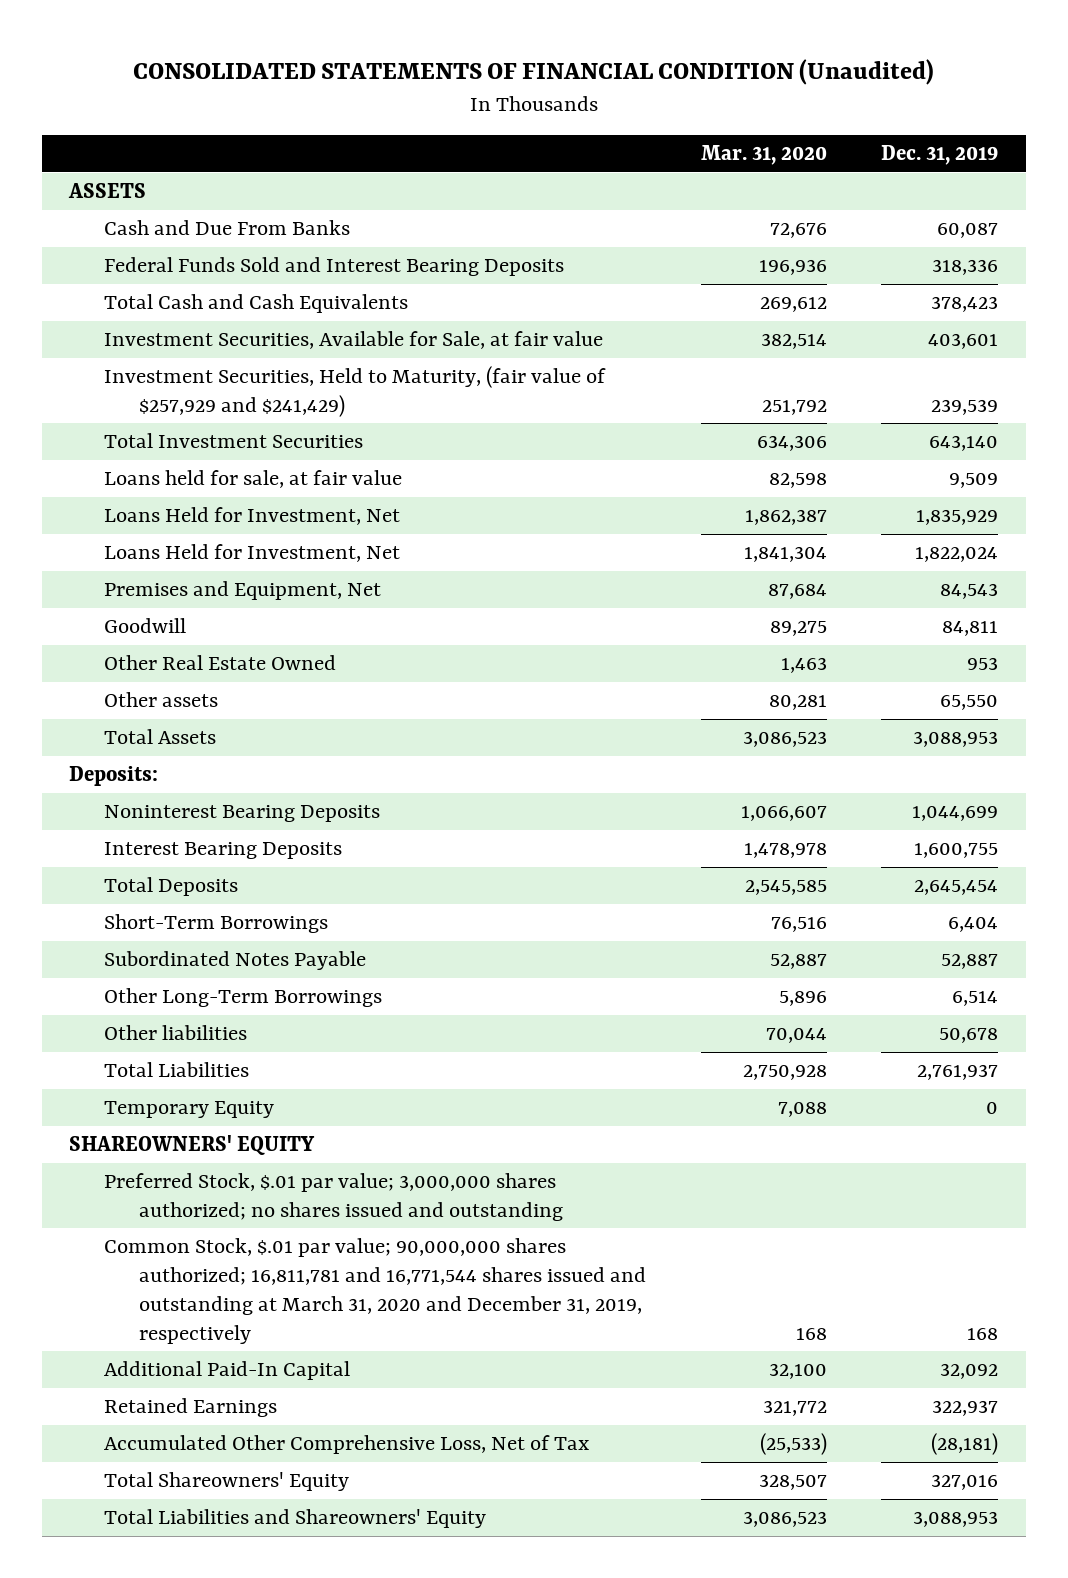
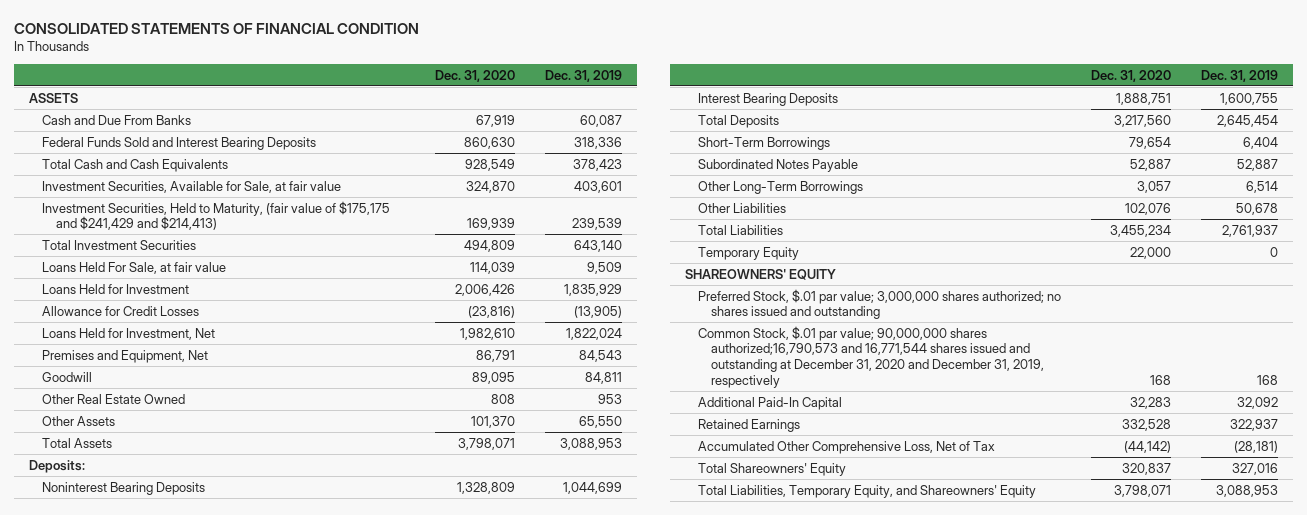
[132,59,934,86] CONSOLIDATED STATEMENTS OF FINANCIAL CONDITION (Unaudited) -> [13,22,419,34] CONSOLIDATED STATEMENTS OF FINANCIAL CONDITION
[700,145,827,166] Mar. 31, 2020 -> none
none -> [435,69,516,82] Dec. 31, 2020
[104,366,607,417] Investment Securities, Held to Maturity, (fair value of $257,929 and $241,429) -> [42,200,391,231] Investment Securities, Held to Maturity, (fair value of $175,175 and $241,429 and $214,413)
[104,470,403,489] Loans held for sale, at fair value -> [42,261,227,274] Loans Held For Sale, at fair value
[104,507,401,526] Loans Held for Investment, Net -> [42,283,190,294] Loans Held for Investment
none -> [42,305,200,316] Allowance for Credit Losses
[104,692,219,708] Other assets -> [42,415,116,426] Other Assets
[104,1025,248,1041] Other liabilities -> [698,202,787,213] Other Liabilities
[104,1238,647,1344] Common Stock, $.01 par value; 90,000,000 shares authorized; 16,811,781 and 16,771,544 shares issued and outstanding at March 31, 2020 and December 31, 2019, respectively -> [698,325,1045,388] Common Stock, $.01 par value; 90,000,000 shares authorized;16,790,573 and 16,771,544 shares issued and outstanding at December 31, 2020 and December 31, 2019, respectively
[104,1509,487,1529] Total Liabilities and Shareowners' Equity -> [698,484,1037,498] Total Liabilities, Temporary Equity, and Shareowners' Equity

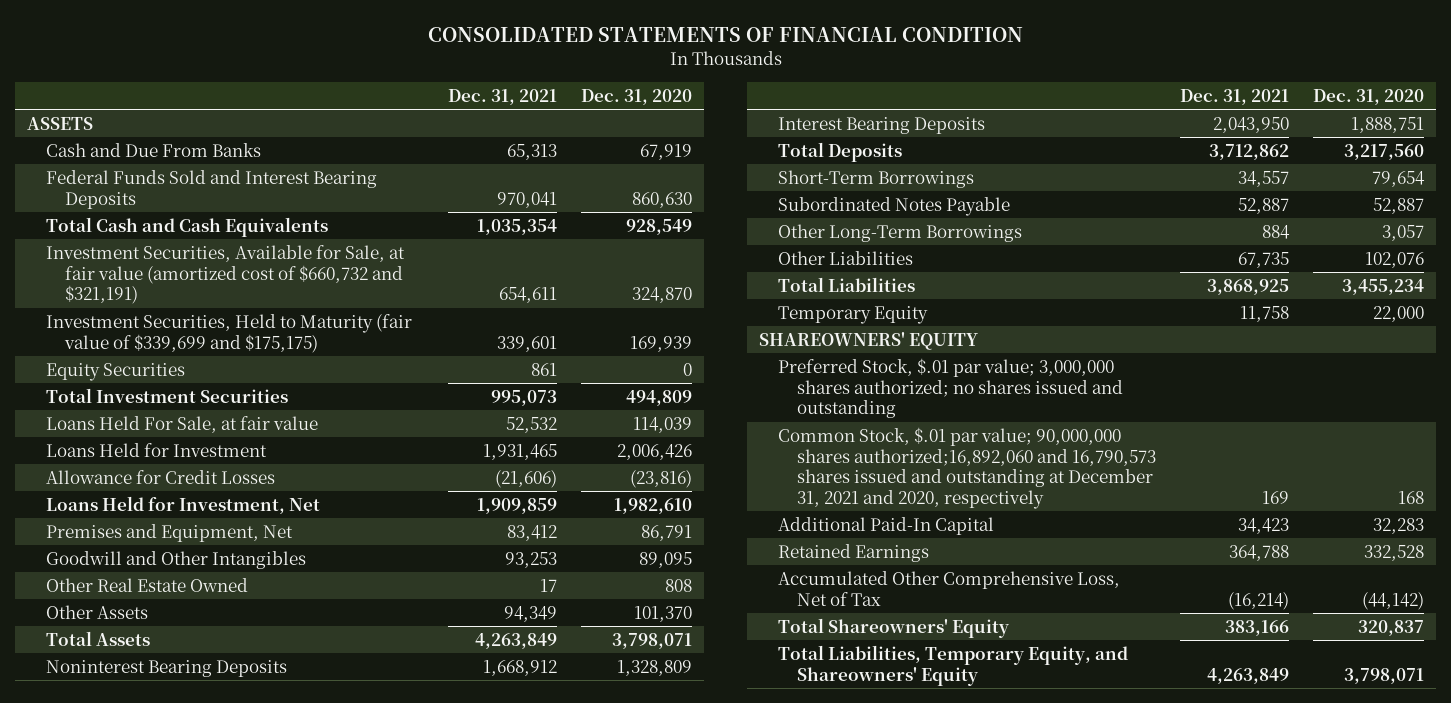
[545,69,623,82] Dec. 31, 2019 -> none
none -> [447,88,557,105] Dec. 31, 2021
[42,180,342,193] Investment Securities, Available for Sale, at fair value -> [45,244,405,305] Investment Securities, Available for Sale, at fair value (amortized cost of $660,732 and $321,191)
[42,200,391,231] Investment Securities, Held to Maturity, (fair value of $175,175 and $241,429 and $214,413) -> [45,313,412,353] Investment Securities, Held to Maturity (fair value of $339,699 and $175,175)
none -> [45,362,185,381] Equity Securities
[42,371,93,382] Goodwill -> [45,550,306,569] Goodwill and Other Intangibles
[28,459,85,473] Deposits: -> none
[698,325,1045,388] Common Stock, $.01 par value; 90,000,000 shares authorized;16,790,573 and 16,771,544 shares issued and outstanding at December 31, 2020 and December 31, 2019, respectively -> [777,426,1156,510] Common Stock, $.01 par value; 90,000,000 shares authorized;16,892,060 and 16,790,573 shares issued and outstanding at December 31, 2021 and 2020, respectively

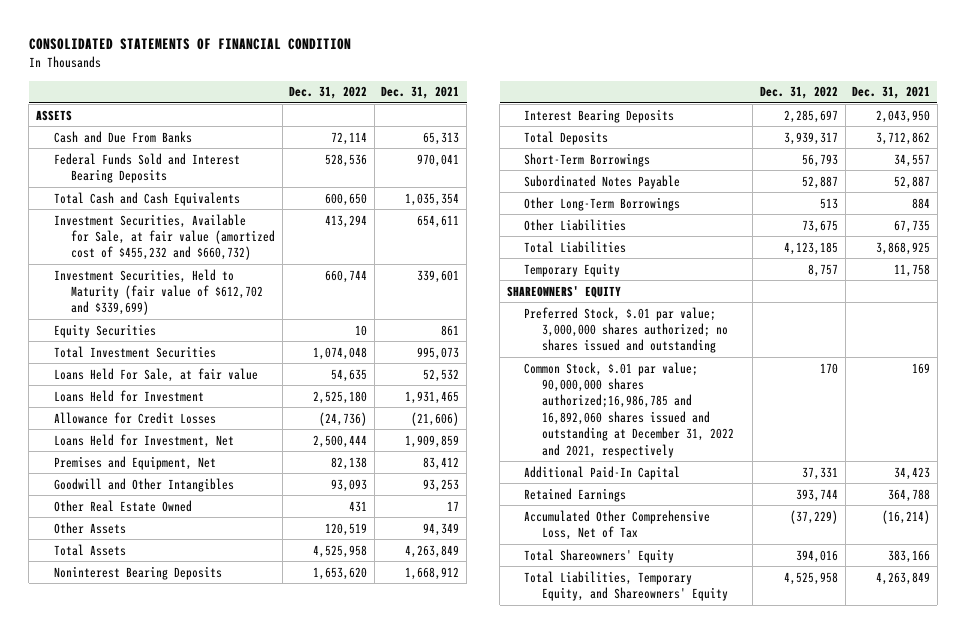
[581,88,693,105] Dec. 31, 2020 -> none
none -> [289,86,368,100] Dec. 31, 2022
[45,244,405,305] Investment Securities, Available for Sale, at fair value (amortized cost of $660,732 and $321,191) -> [53,213,276,261] Investment Securities, Available for Sale, at fair value (amortized cost of $455,232 and $660,732)
[45,313,412,353] Investment Securities, Held to Maturity (fair value of $339,699 and $175,175) -> [53,268,264,316] Investment Securities, Held to Maturity (fair value of $612,702 and $339,699)
[777,426,1156,510] Common Stock, $.01 par value; 90,000,000 shares authorized;16,892,060 and 16,790,573 shares issued and outstanding at December 31, 2021 and 2020, respectively -> [524,361,734,458] Common Stock, $.01 par value; 90,000,000 shares authorized;16,986,785 and 16,892,060 shares issued and outstanding at December 31, 2022 and 2021, respectively

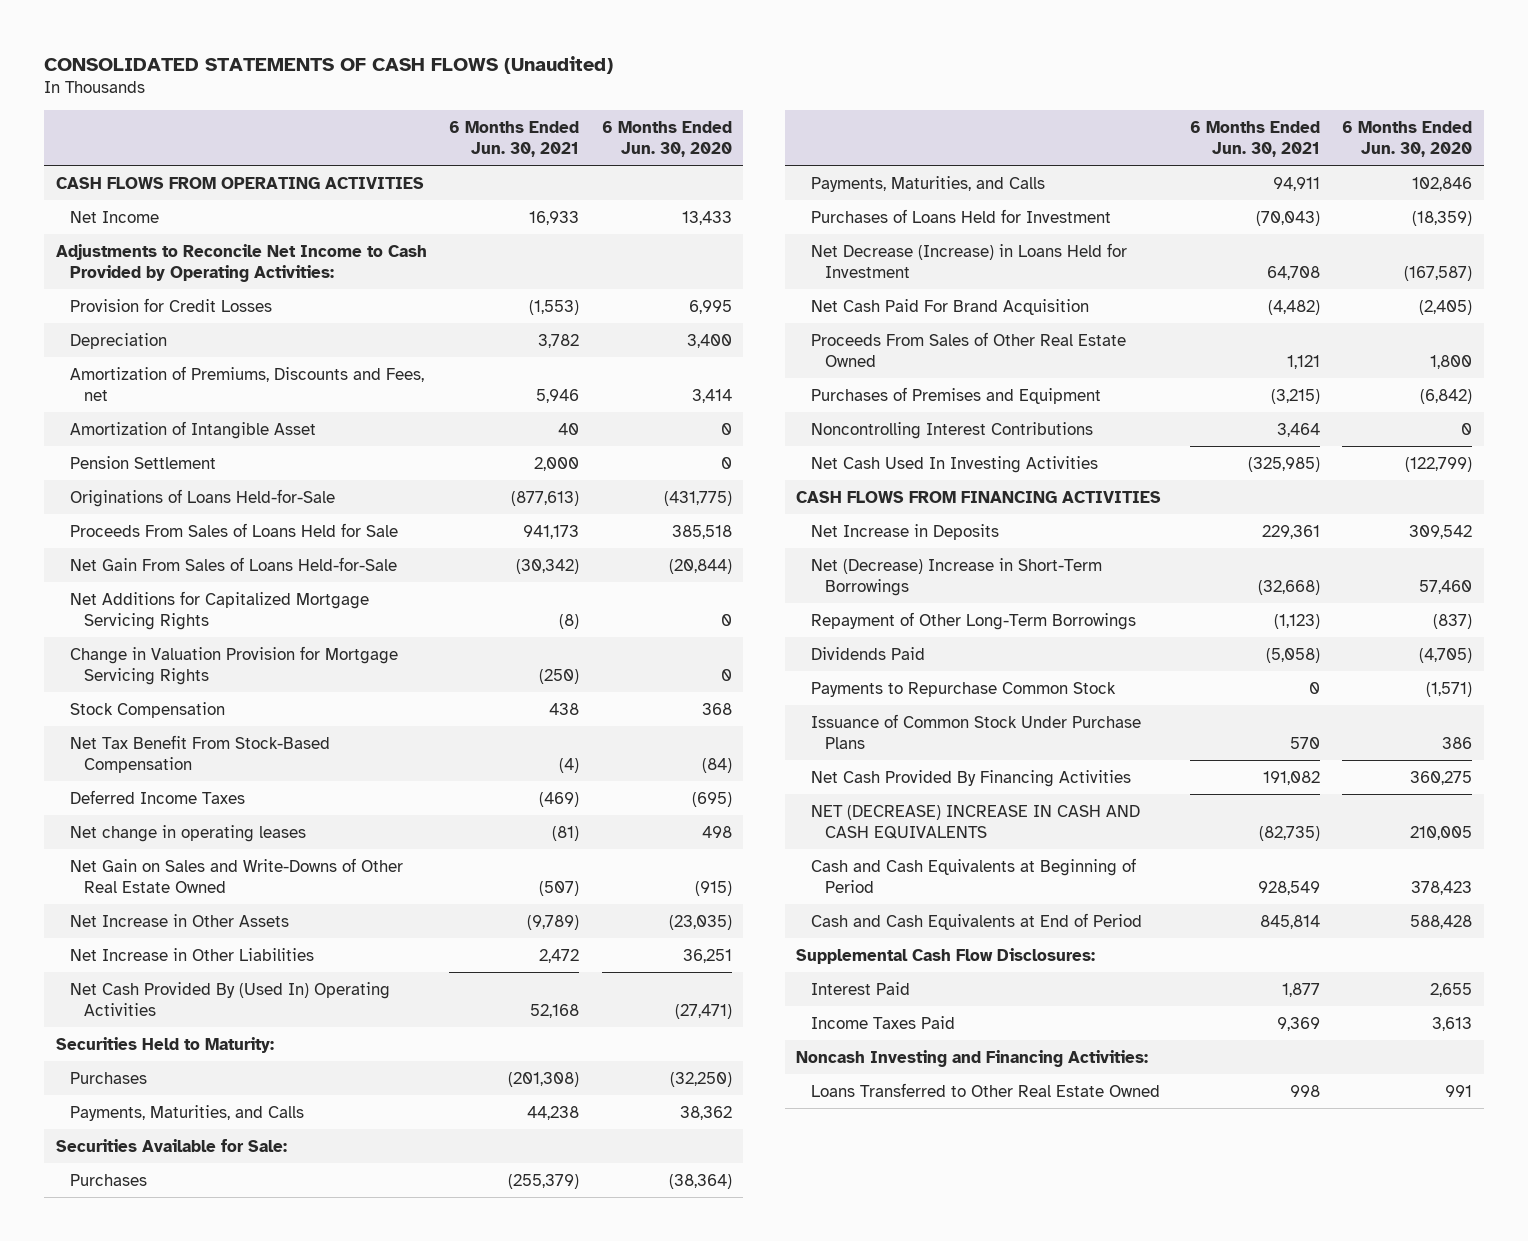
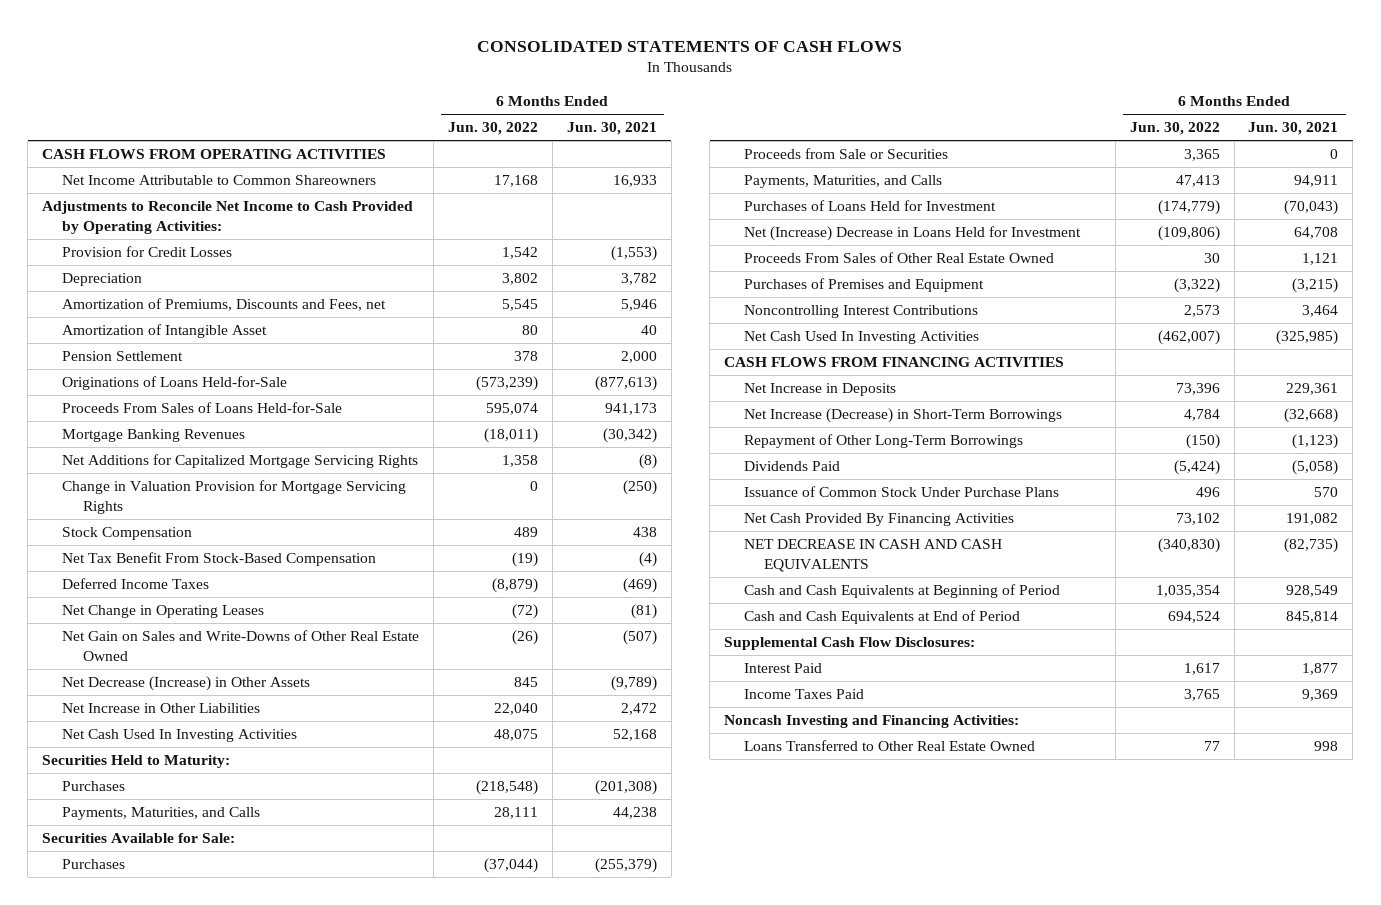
[44,55,614,74] CONSOLIDATED STATEMENTS OF CASH FLOWS (Unaudited) -> [477,40,903,52] CONSOLIDATED STATEMENTS OF CASH FLOWS
[601,120,732,157] 6 Months Ended Jun. 30, 2020 -> none
none -> [448,122,539,136] Jun. 30, 2022
[69,210,159,223] Net Income -> [62,175,377,186] Net Income Attributable to Common Shareowners
[69,522,398,537] Proceeds From Sales of Loans Held for Sale -> [62,402,343,414] Proceeds From Sales of Loans Held-for-Sale
[69,556,397,571] Net Gain From Sales of Loans Held-for-Sale -> [62,429,246,443] Mortgage Banking Revenues
[69,824,306,842] Net change in operating leases -> [62,605,265,619] Net Change in Operating Leases
[69,913,289,927] Net Increase in Other Assets -> [62,676,311,692] Net Decrease (Increase) in Other Assets
[69,981,390,1016] Net Cash Provided By (Used In) Operating Activities -> [62,729,298,743] Net Cash Used In Investing Activities
none -> [744,148,949,160] Proceeds from Sale or Securities
[810,298,1089,315] Net Cash Paid For Brand Acquisition -> none
[810,242,1127,278] Net Decrease (Increase) in Loans Held for Investment -> [744,226,1082,242] Net (Increase) Decrease in Loans Held for Investment
[810,557,1102,596] Net (Decrease) Increase in Short-Term Borrowings -> [744,408,1063,424] Net Increase (Decrease) in Short-Term Borrowings
[810,681,1116,697] Payments to Repurchase Common Stock -> none
[810,804,1140,839] NET (DECREASE) INCREASE IN CASH AND CASH EQUIVALENTS -> [744,539,1003,573] NET DECREASE IN CASH AND CASH EQUIVALENTS

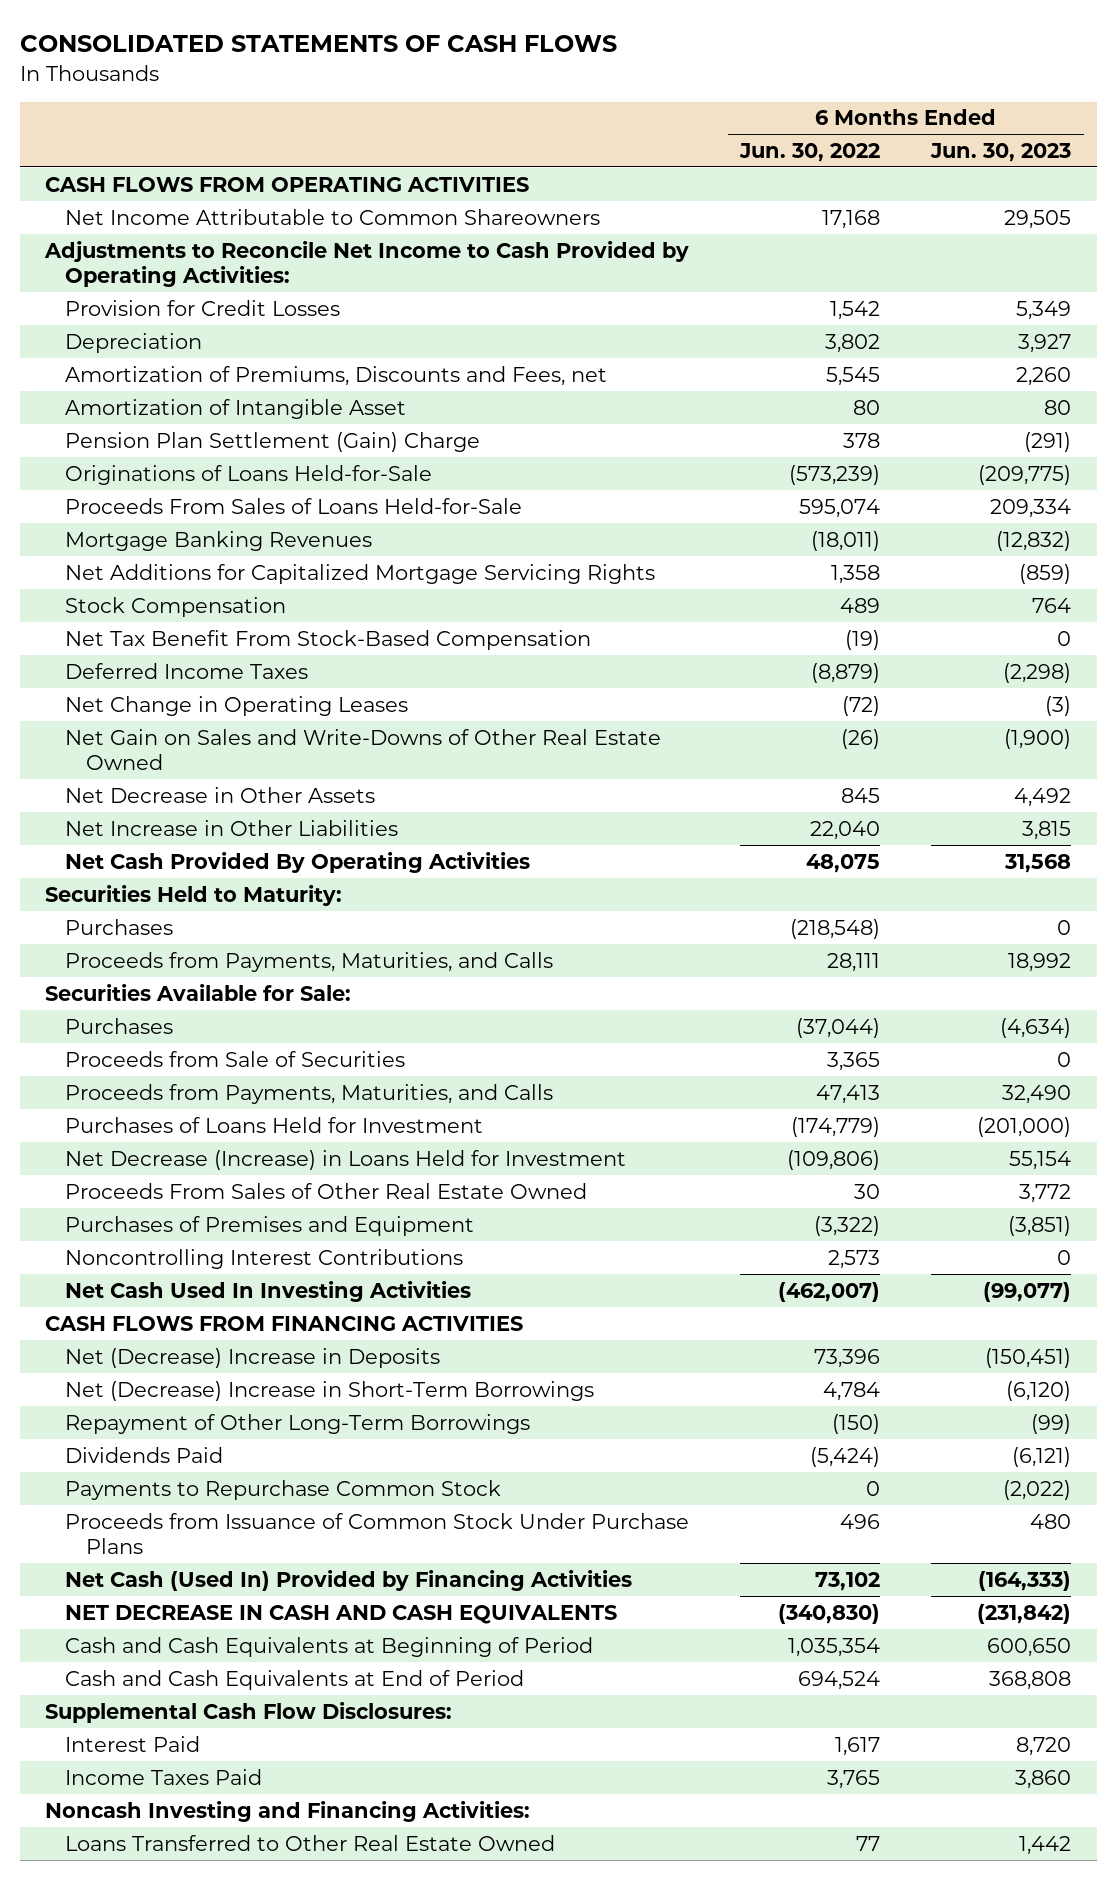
[566,122,657,136] Jun. 30, 2021 -> none
none -> [930,142,1072,162] Jun. 30, 2023
[62,351,184,362] Pension Settlement -> [65,431,481,452] Pension Plan Settlement (Gain) Charge
[62,480,407,515] Change in Valuation Provision for Mortgage Servicing Rights -> none
[62,676,311,692] Net Decrease (Increase) in Other Assets -> [65,786,376,803] Net Decrease in Other Assets
[62,729,298,743] Net Cash Used In Investing Activities -> [65,851,531,873] Net Cash Provided By Operating Activities
[62,807,261,821] Payments, Maturities, and Calls -> [65,951,554,972] Proceeds from Payments, Maturities, and Calls
[744,148,949,160] Proceeds from Sale or Securities -> [65,1050,406,1067] Proceeds from Sale of Securities
[744,175,943,189] Payments, Maturities, and Calls -> [65,1083,554,1104] Proceeds from Payments, Maturities, and Calls
[744,226,1082,242] Net (Increase) Decrease in Loans Held for Investment -> [65,1149,627,1170] Net Decrease (Increase) in Loans Held for Investment
[744,383,897,397] Net Increase in Deposits -> [65,1347,441,1368] Net (Decrease) Increase in Deposits
[744,408,1063,424] Net Increase (Decrease) in Short-Term Borrowings -> [65,1380,595,1401] Net (Decrease) Increase in Short-Term Borrowings
none -> [65,1479,502,1500] Payments to Repurchase Common Stock
[744,486,1060,498] Issuance of Common Stock Under Purchase Plans -> [65,1512,690,1555] Proceeds from Issuance of Common Stock Under Purchase Plans
[744,513,1015,527] Net Cash Provided By Financing Activities -> [65,1569,633,1591] Net Cash (Used In) Provided by Financing Activities

